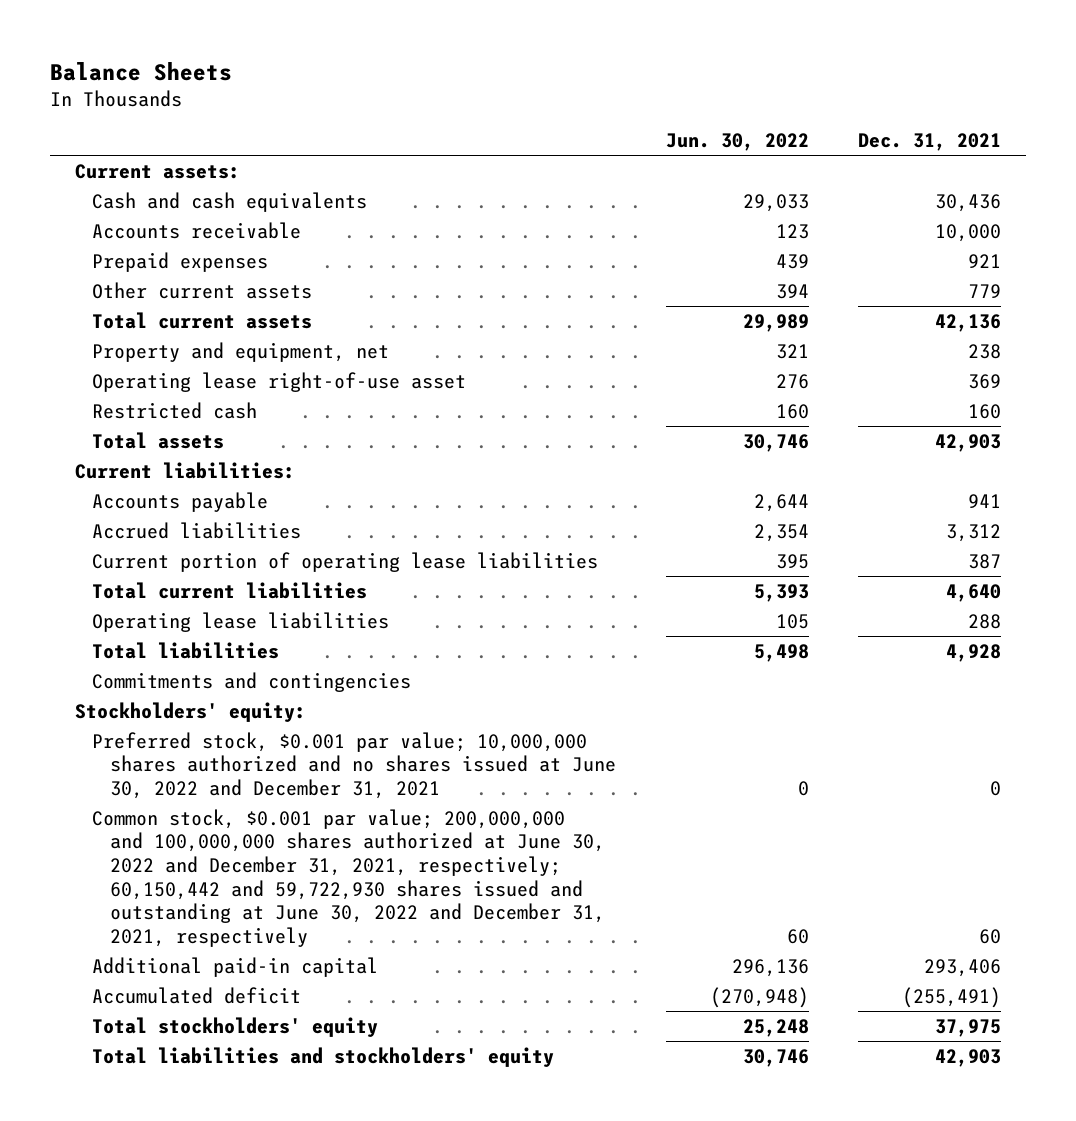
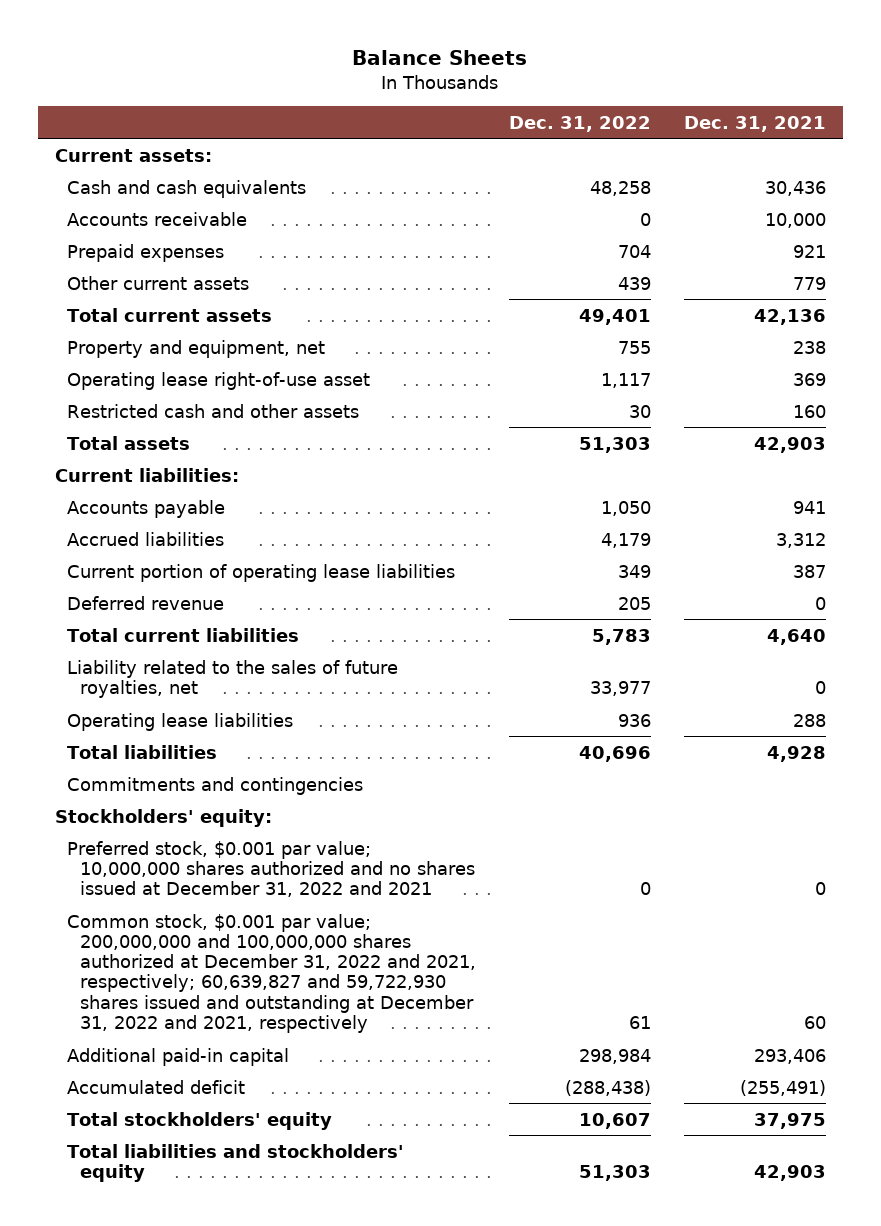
[665,132,809,151] Jun. 30, 2022 -> none
none -> [508,115,651,132] Dec. 31, 2022
[92,401,258,419] Restricted cash -> [67,403,360,418] Restricted cash and other assets
none -> [67,595,225,610] Deferred revenue
none -> [67,659,399,698] Liability related to the sales of future royalties, net
[92,731,616,799] Preferred stock, $0.001 par value; 10,000,000 shares authorized and no shares issued at June 30, 2022 and December 31, 2021 -> [67,840,475,898] Preferred stock, $0.001 par value; 10,000,000 shares authorized and no shares issued at December 31, 2022 and 2021
[92,808,605,947] Common stock, $0.001 par value; 200,000,000 and 100,000,000 shares authorized at June 30, 2022 and December 31, 2021, respectively; 60,150,442 and 59,722,930 shares issued and outstanding at June 30, 2022 and December 31, 2021, respectively -> [67,913,476,1033] Common stock, $0.001 par value; 200,000,000 and 100,000,000 shares authorized at December 31, 2022 and 2021, respectively; 60,639,827 and 59,722,930 shares issued and outstanding at December 31, 2022 and 2021, respectively

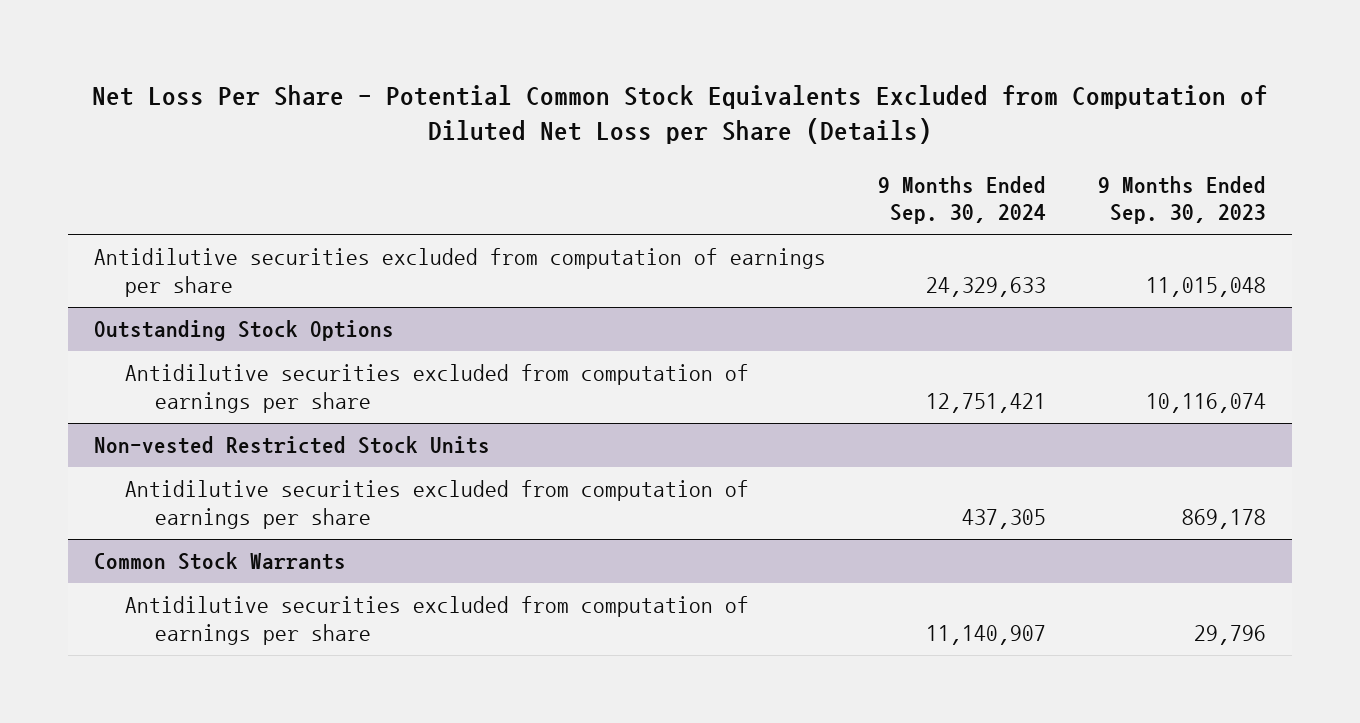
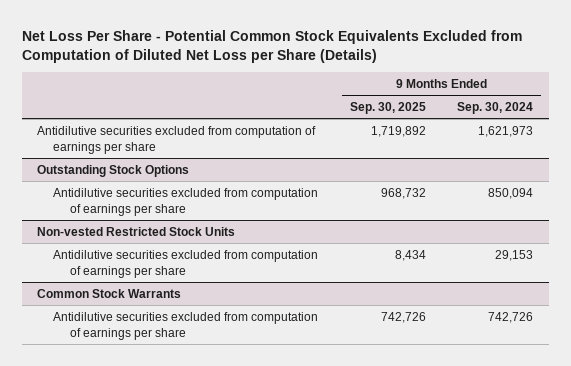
[1097,175,1266,225] 9 Months Ended Sep. 30, 2023 -> none
none -> [349,101,426,114] Sep. 30, 2025
[926,277,1047,298] 24,329,633 -> [478,125,534,137] 1,621,973
[926,393,1047,414] 12,751,421 -> [488,187,534,199] 850,094
[962,509,1047,530] 437,305 -> [495,249,534,261] 29,153
[926,625,1047,646] 11,140,907 -> [488,311,534,323] 742,726

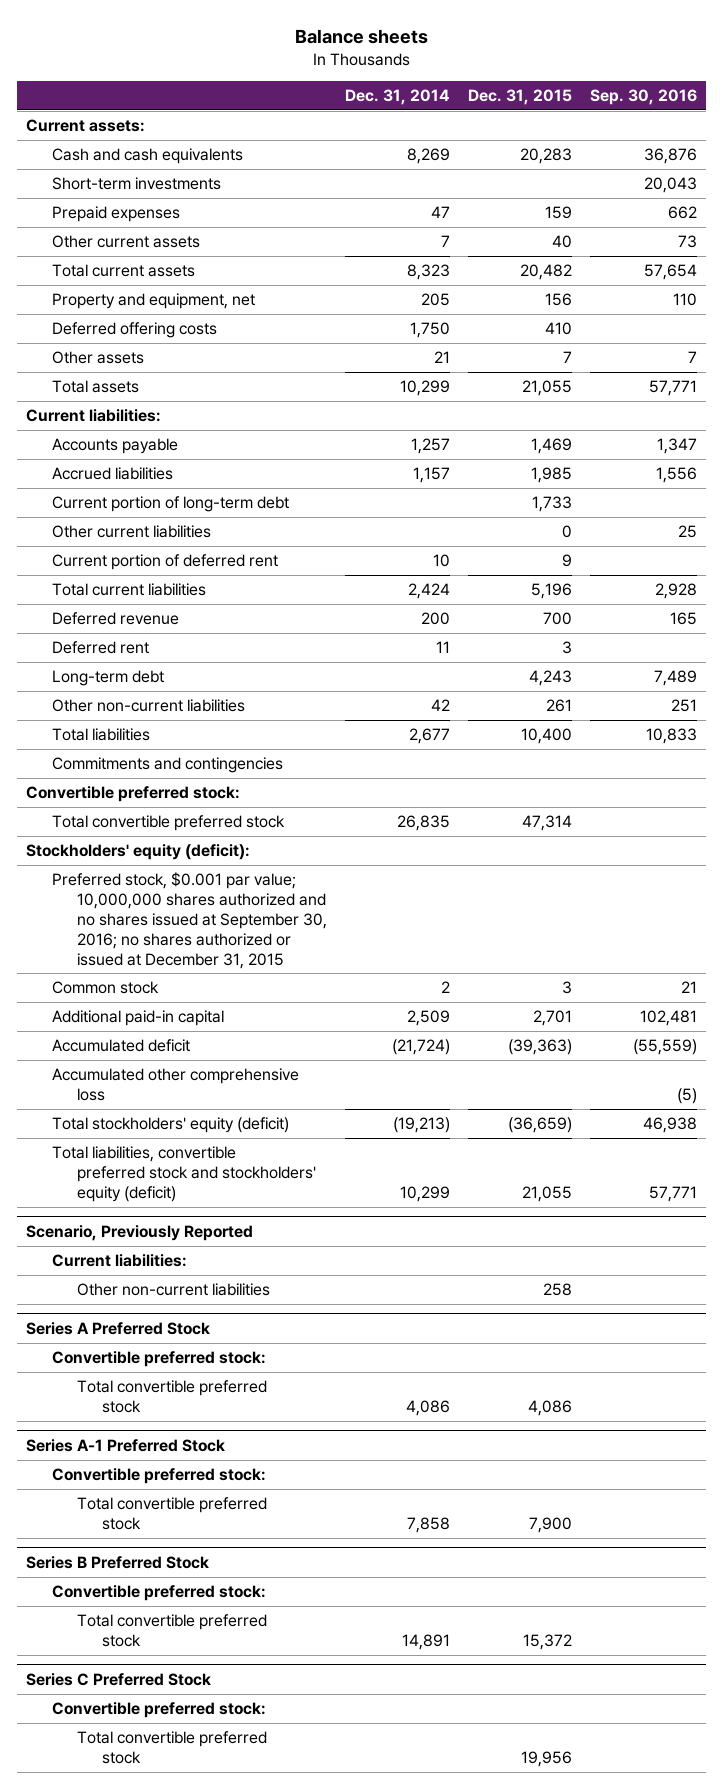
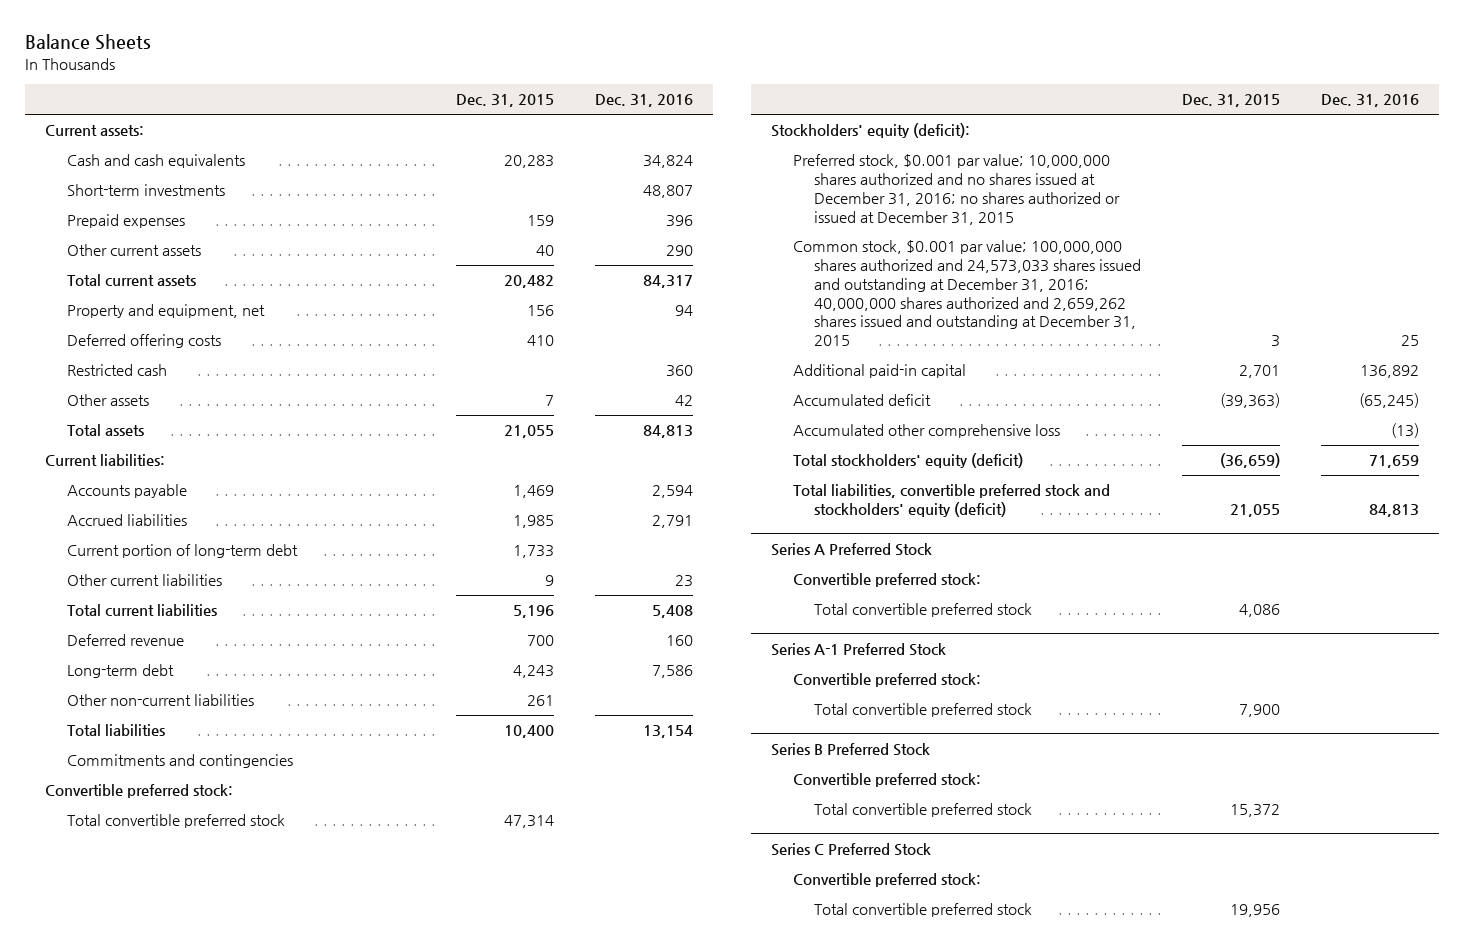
[294,28,428,44] Balance sheets -> [24,34,151,51] Balance Sheets
[344,88,450,105] Dec. 31, 2014 -> none
[589,88,697,105] Sep. 30, 2016 -> none
none -> [594,94,693,108] Dec. 31, 2016
none -> [66,364,167,377] Restricted cash
[51,554,278,571] Current portion of deferred rent -> none
[561,525,572,539] 0 -> [545,575,555,587] 9
[51,641,149,655] Deferred rent -> none
[51,872,327,969] Preferred stock, $0.001 par value; 10,000,000 shares authorized and no shares issued at September 30, 2016; no shares authorized or issued at December 31, 2015 -> [792,154,1121,225] Preferred stock, $0.001 par value; 10,000,000 shares authorized and no shares issued at December 31, 2016; no shares authorized or issued at December 31, 2015
[51,981,159,995] Common stock -> [792,240,1142,346] Common stock, $0.001 par value; 100,000,000 shares authorized and 24,573,033 shares issued and outstanding at December 31, 2016; 40,000,000 shares authorized and 2,659,262 shares issued and outstanding at December 31, 2015
[26,1225,254,1242] Scenario, Previously Reported -> none
[51,1254,187,1268] Current liabilities: -> none
[76,1283,270,1297] Other non-current liabilities -> none

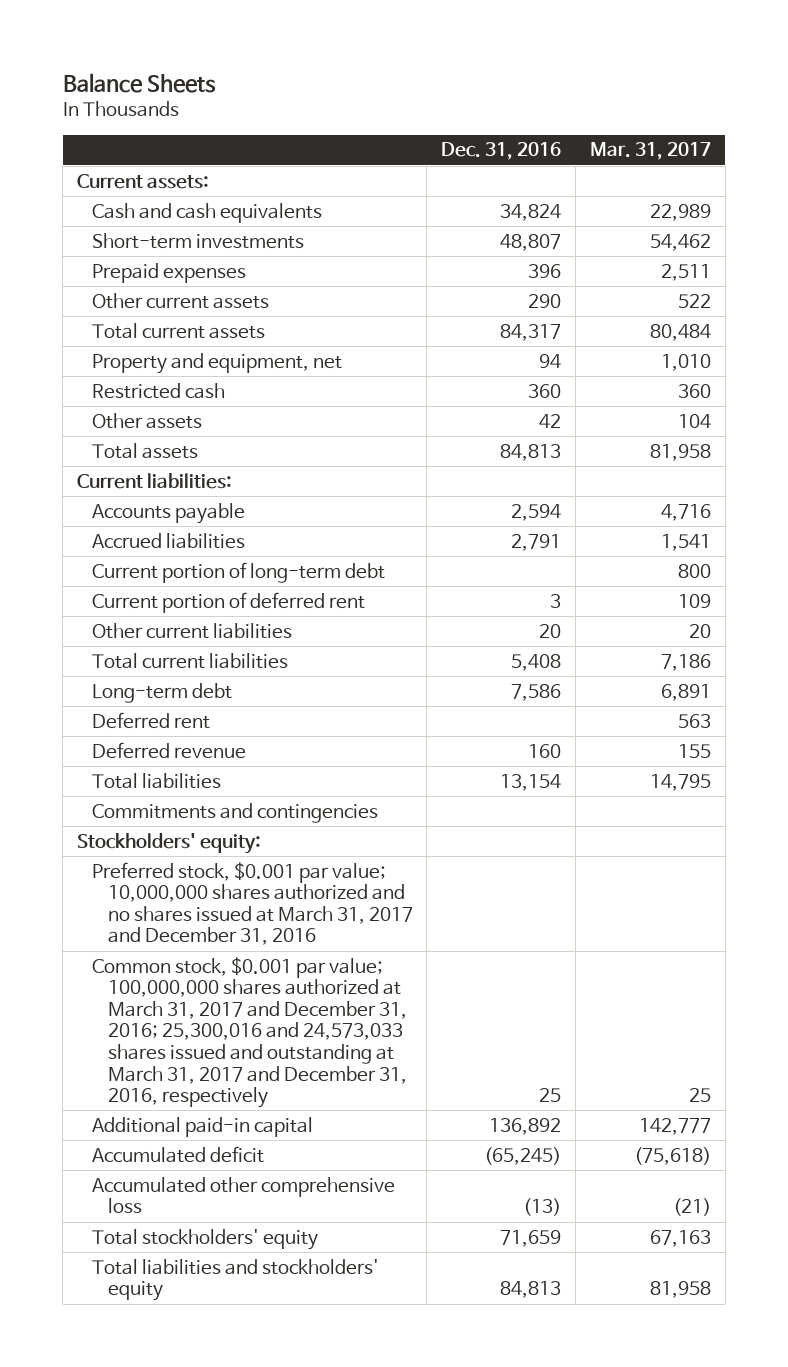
[456,94,555,108] Dec. 31, 2015 -> none
none -> [589,142,711,161] Mar. 31, 2017
[66,334,221,349] Deferred offering costs -> none
none -> [92,591,366,613] Current portion of deferred rent
[674,575,693,588] 23 -> [539,623,562,638] 20
[66,694,254,707] Other non-current liabilities -> none
none -> [92,711,211,729] Deferred rent
[66,634,184,647] Deferred revenue -> [92,741,247,759] Deferred revenue
[45,784,234,799] Convertible preferred stock: -> none
[66,814,285,829] Total convertible preferred stock -> none
[771,123,971,139] Stockholders' equity (deficit): -> [76,832,261,854] Stockholders' equity:
[792,154,1121,225] Preferred stock, $0.001 par value; 10,000,000 shares authorized and no shares issued at December 31, 2016; no shares authorized or issued at December 31, 2015 -> [92,861,413,946] Preferred stock, $0.001 par value; 10,000,000 shares authorized and no shares issued at March 31, 2017 and December 31, 2016
[792,240,1142,346] Common stock, $0.001 par value; 100,000,000 shares authorized and 24,573,033 shares issued and outstanding at December 31, 2016; 40,000,000 shares authorized and 2,659,262 shares issued and outstanding at December 31, 2015 -> [92,956,407,1109] Common stock, $0.001 par value; 100,000,000 shares authorized at March 31, 2017 and December 31, 2016; 25,300,016 and 24,573,033 shares issued and outstanding at March 31, 2017 and December 31, 2016, respectively
[771,542,933,556] Series A Preferred Stock -> none
[792,573,981,588] Convertible preferred stock: -> none
[814,603,1033,618] Total convertible preferred stock -> none
[771,642,947,656] Series A-1 Preferred Stock -> none
[792,673,981,688] Convertible preferred stock: -> none
[814,703,1033,718] Total convertible preferred stock -> none
[771,742,931,756] Series B Preferred Stock -> none
[792,773,981,788] Convertible preferred stock: -> none
[814,803,1033,818] Total convertible preferred stock -> none
[771,842,932,856] Series C Preferred Stock -> none
[792,873,981,888] Convertible preferred stock: -> none
[814,903,1033,918] Total convertible preferred stock -> none
[792,453,1023,469] Total stockholders' equity (deficit) -> [92,1228,319,1250] Total stockholders' equity
[792,484,1110,518] Total liabilities, convertible preferred stock and stockholders' equity (deficit) -> [92,1258,380,1302] Total liabilities and stockholders' equity

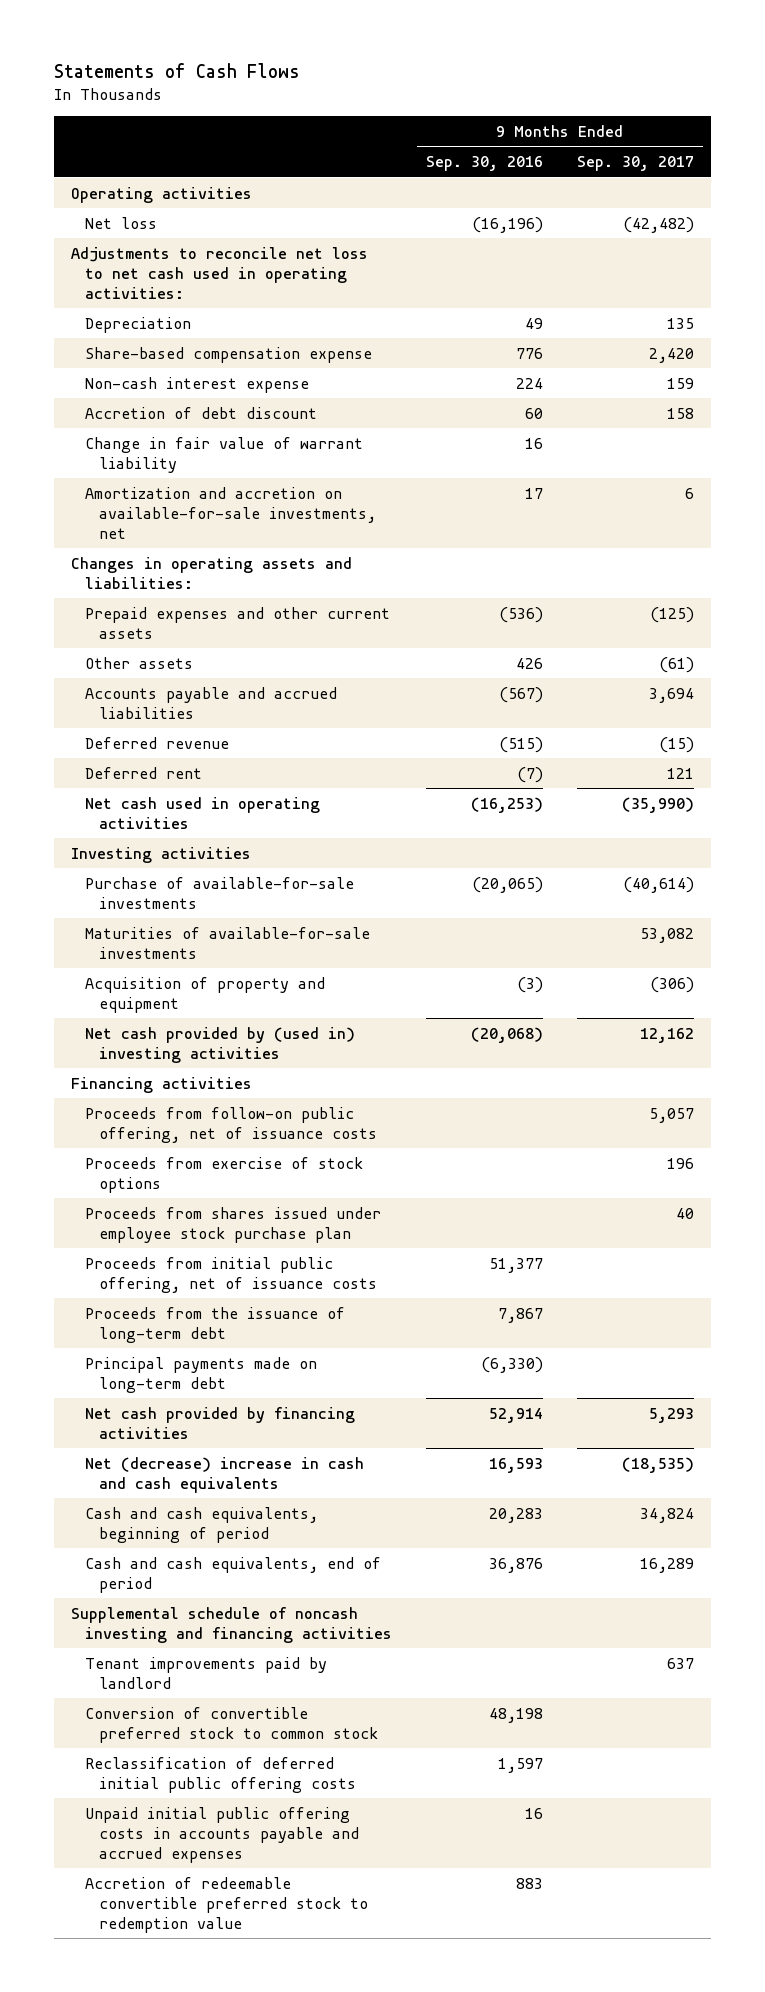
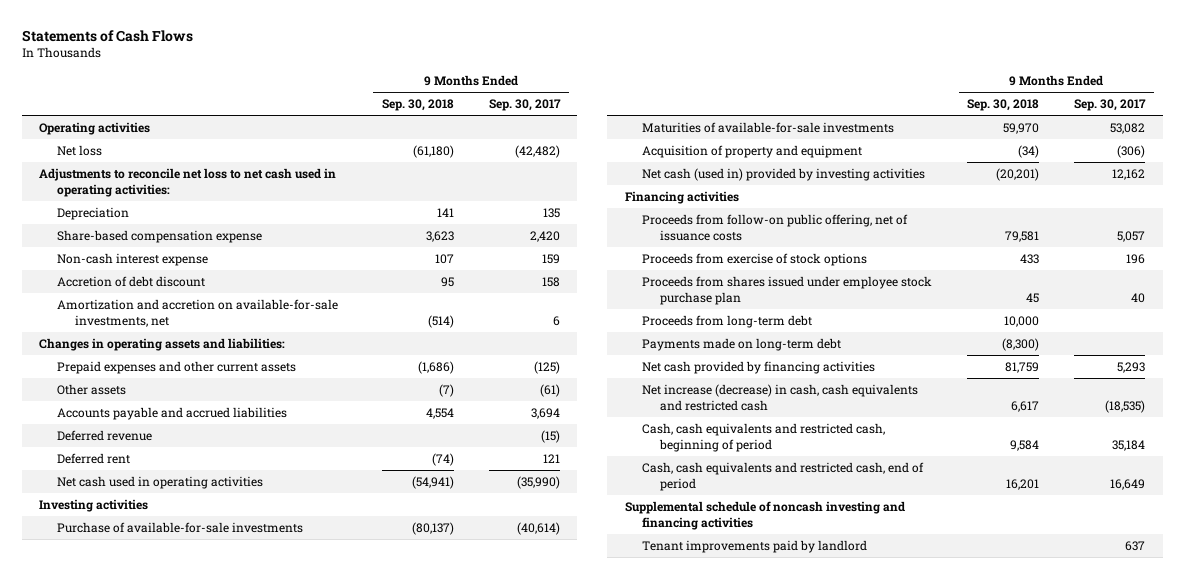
[426,156,544,172] Sep. 30, 2016 -> none
none -> [381,99,454,112] Sep. 30, 2018
[84,436,363,473] Change in fair value of warrant liability -> none
[84,1026,355,1063] Net cash provided by (used in) investing activities -> [642,167,926,181] Net cash (used in) provided by investing activities
[84,1256,377,1293] Proceeds from initial public offering, net of issuance costs -> none
[84,1306,345,1343] Proceeds from the issuance of long-term debt -> [642,314,813,328] Proceeds from long-term debt
[84,1356,317,1393] Principal payments made on long-term debt -> [642,337,842,351] Payments made on long-term debt
[84,1456,364,1493] Net (decrease) increase in cash and cash equivalents -> [642,383,919,411] Net increase (decrease) in cash, cash equivalents and restricted cash
[84,1506,318,1543] Cash and cash equivalents, beginning of period -> [642,422,886,452] Cash, cash equivalents and restricted cash, beginning of period
[640,1507,695,1523] 34,824 -> [1112,439,1146,451] 35,184
[84,1556,381,1593] Cash and cash equivalents, end of period -> [642,461,925,491] Cash, cash equivalents and restricted cash, end of period
[640,1557,695,1573] 16,289 -> [1110,478,1146,490] 16,649
[84,1706,378,1743] Conversion of convertible preferred stock to common stock -> none
[84,1756,356,1793] Reclassification of deferred initial public offering costs -> none
[84,1806,359,1863] Unpaid initial public offering costs in accounts payable and accrued expenses -> none
[84,1876,368,1933] Accretion of redeemable convertible preferred stock to redemption value -> none

